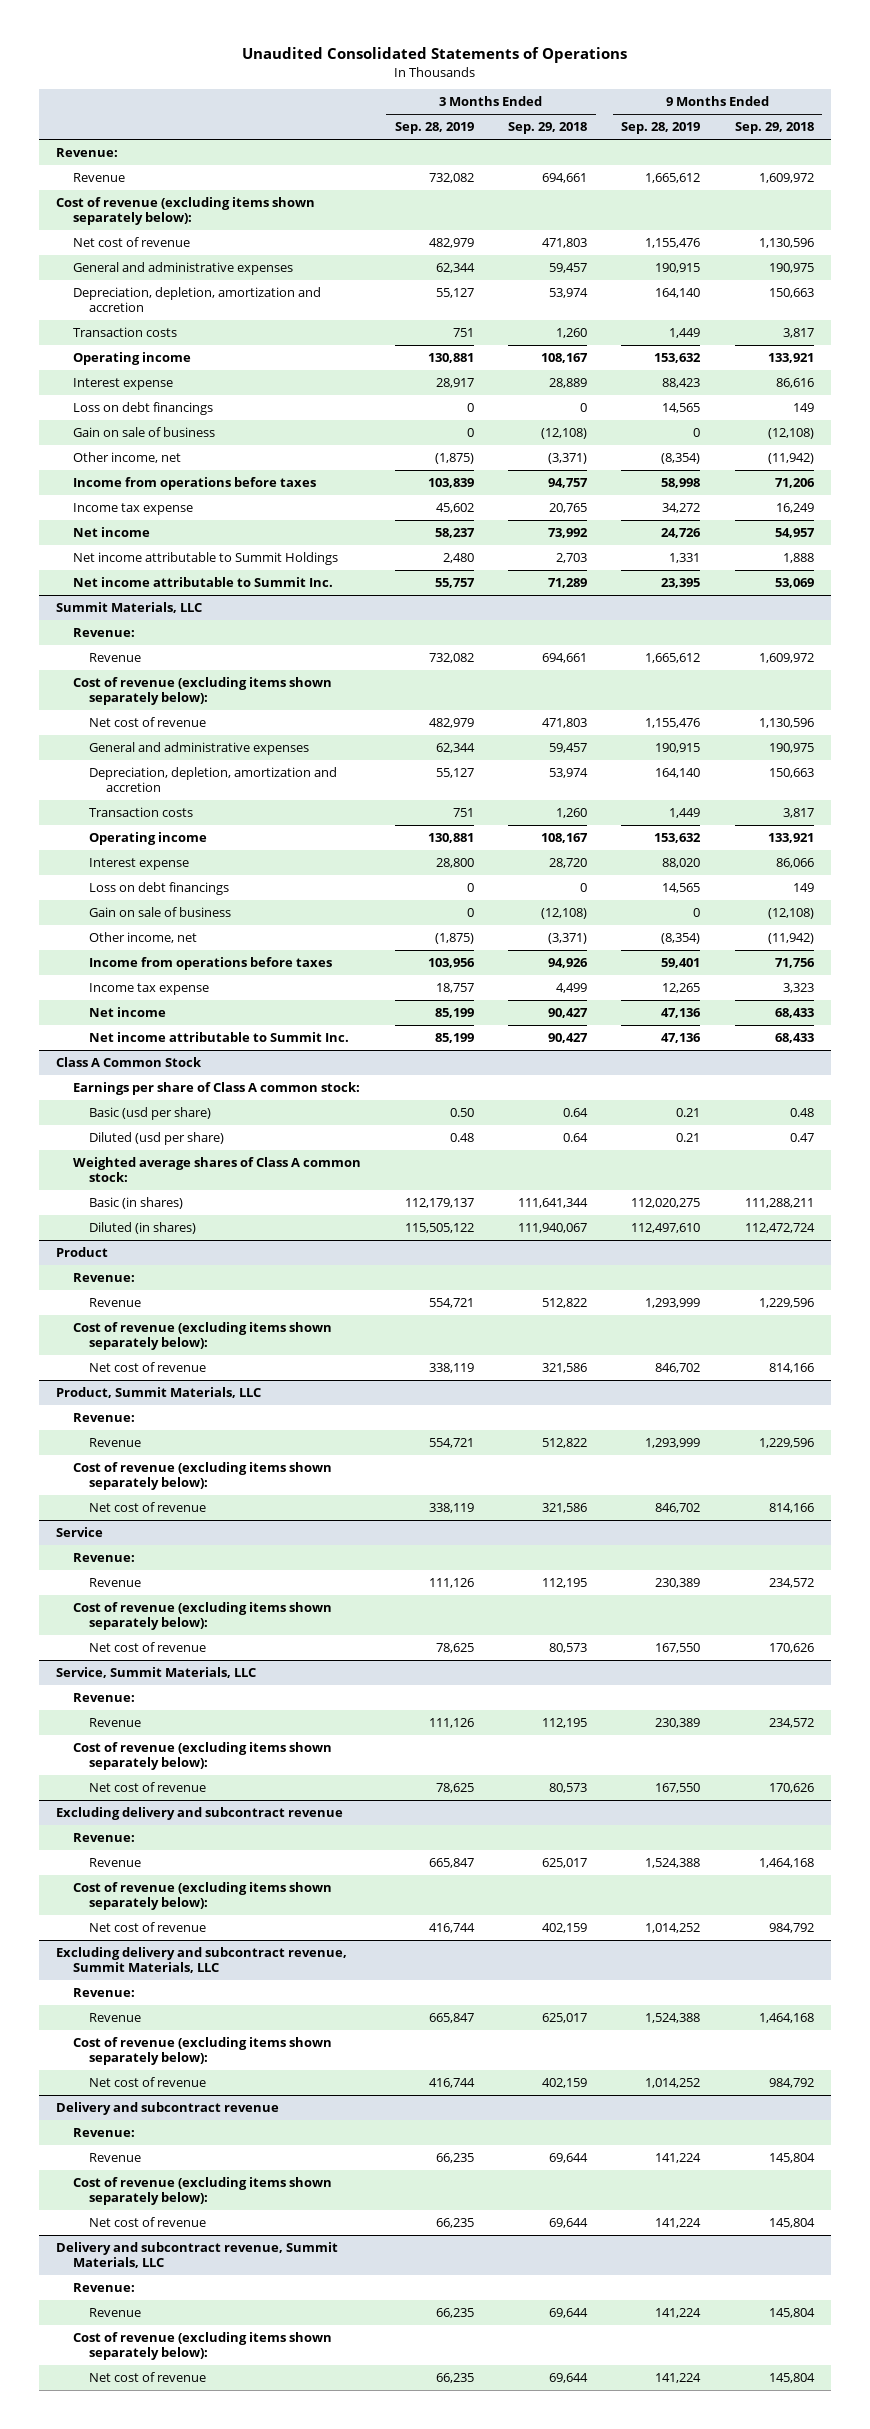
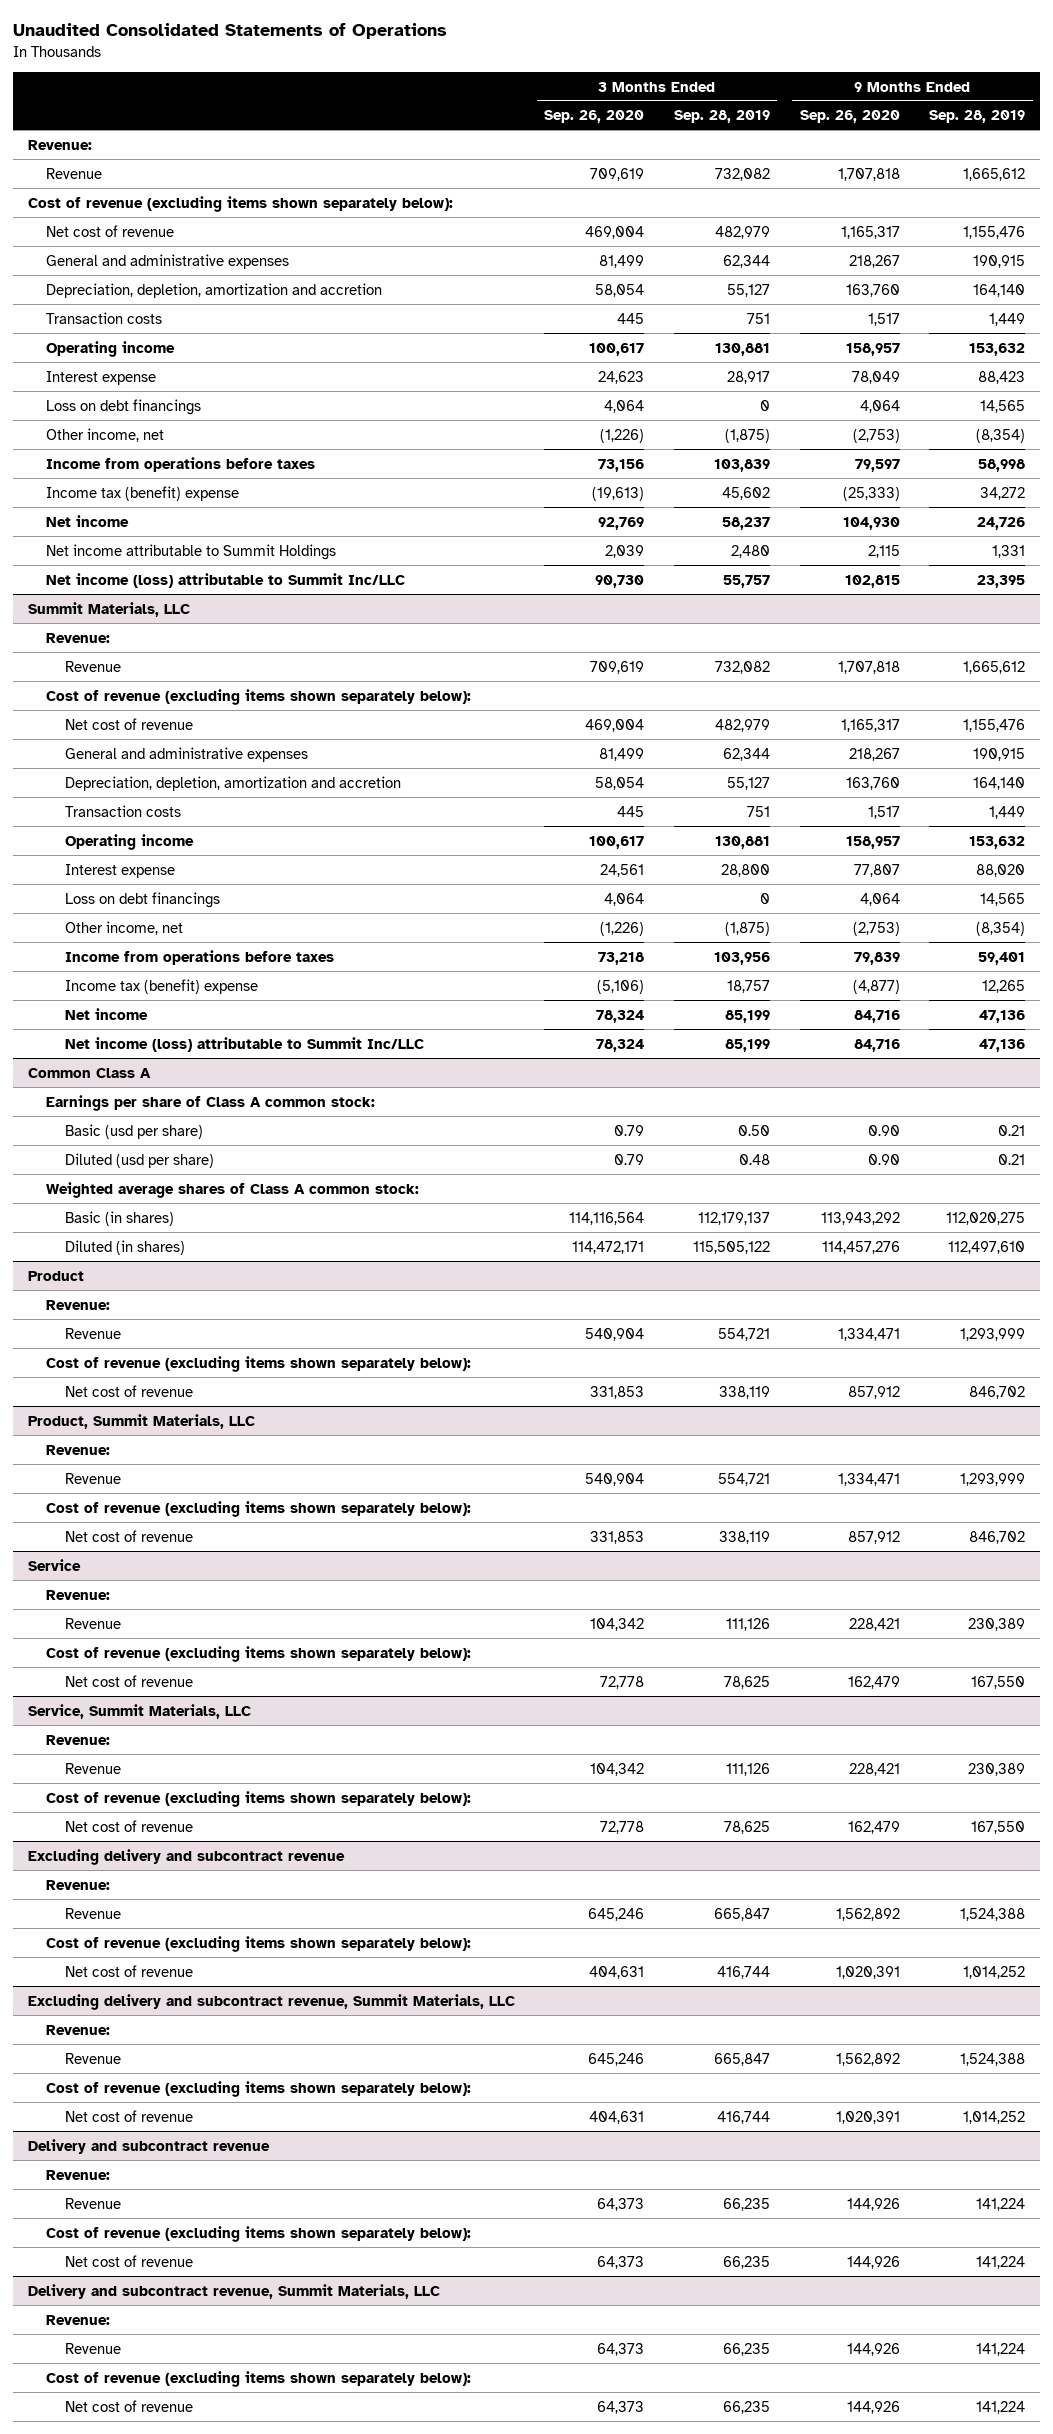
[508,122,588,135] Sep. 29, 2018 -> none
[734,122,814,135] Sep. 29, 2018 -> none
none -> [544,110,645,124] Sep. 26, 2020
none -> [799,110,900,124] Sep. 26, 2020
[72,427,215,438] Gain on sale of business -> none
[72,503,193,516] Income tax expense -> [46,485,240,501] Income tax (benefit) expense
[72,577,333,588] Net income attributable to Summit Inc. -> [46,572,406,588] Net income (loss) attributable to Summit Inc/LLC
[89,907,232,918] Gain on sale of business -> none
[89,983,210,996] Income tax expense -> [65,978,259,994] Income tax (benefit) expense
[89,1032,350,1043] Net income attributable to Summit Inc. -> [65,1036,425,1052] Net income (loss) attributable to Summit Inc/LLC
[56,1057,203,1068] Class A Common Stock -> [27,1067,151,1078] Common Class A

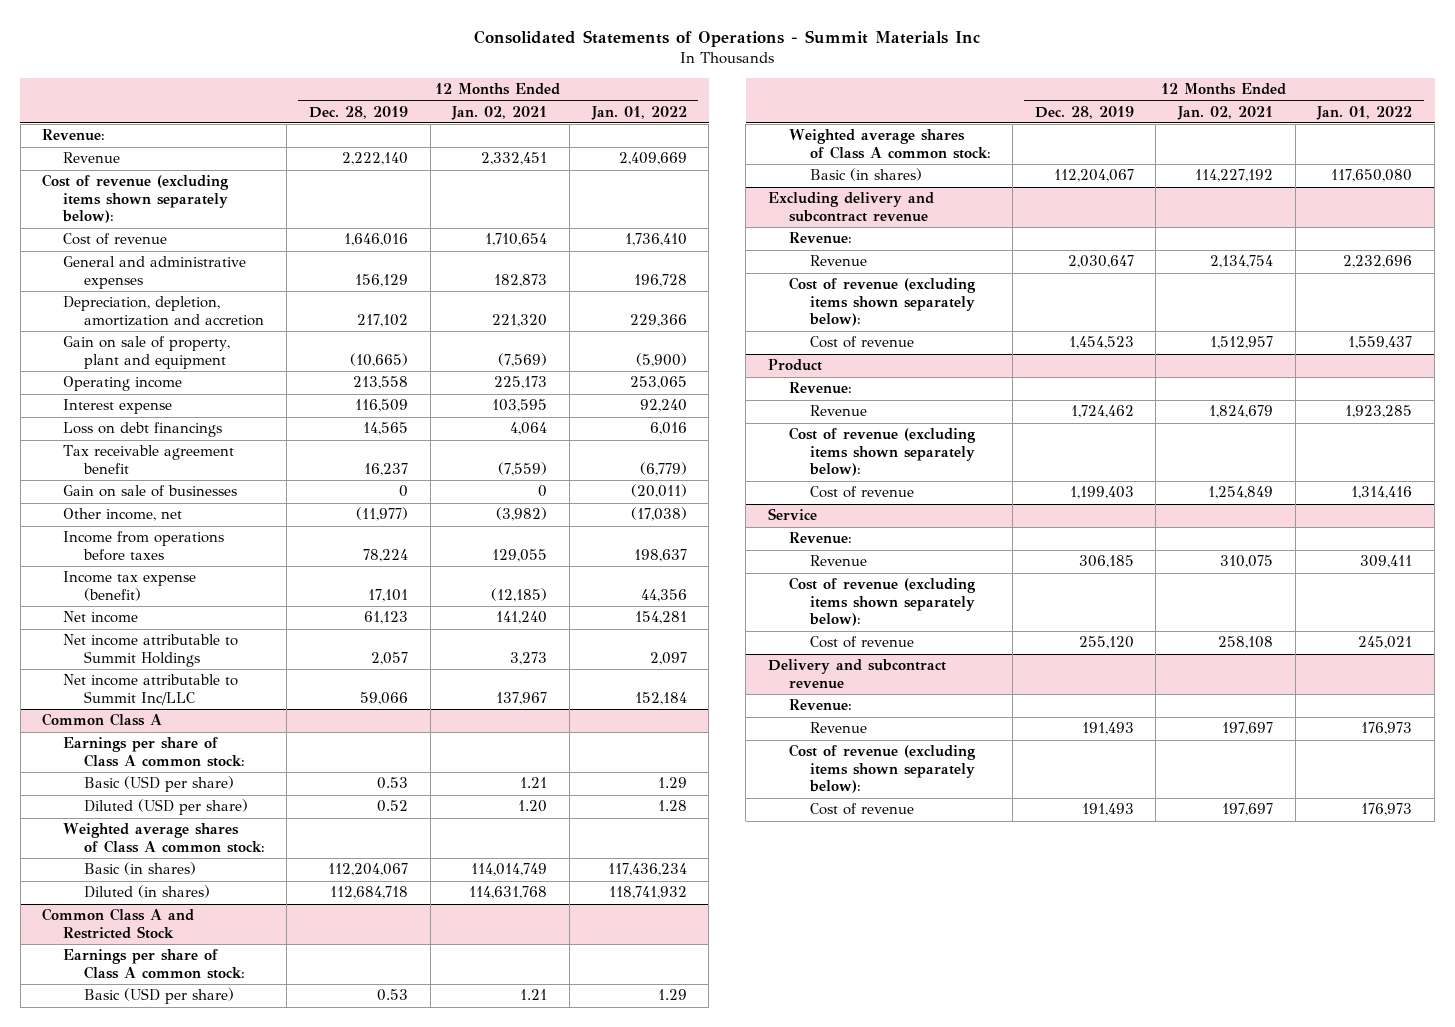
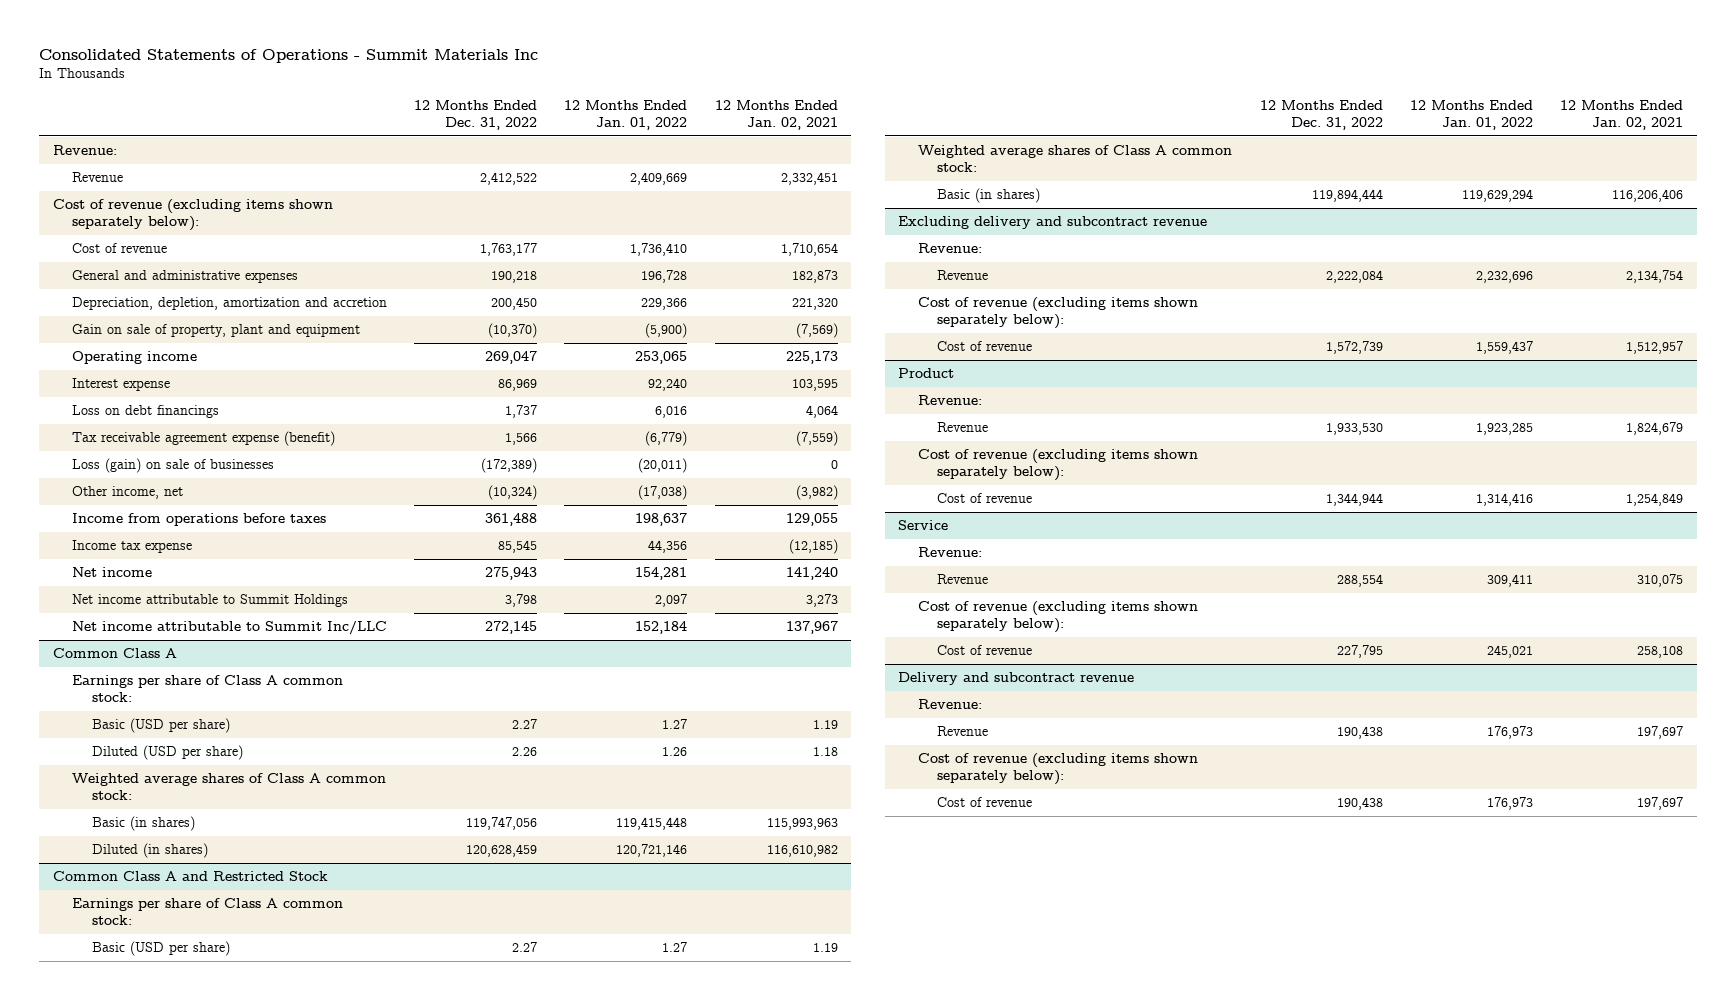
[309,105,409,119] Dec. 28, 2019 -> none
none -> [414,100,538,130] 12 Months Ended Dec. 31, 2022
[63,445,235,474] Tax receivable agreement benefit -> [72,431,336,447] Tax receivable agreement expense (benefit)
[63,485,238,498] Gain on sale of businesses -> [72,458,275,474] Loss (gain) on sale of businesses
[63,571,197,601] Income tax expense (benefit) -> [72,540,193,554] Income tax expense
[520,777,548,789] 1.21 -> [812,720,838,730] 1.19
[657,777,687,789] 1.29 -> [662,719,688,730] 1.27
[518,800,548,813] 1.20 -> [812,747,838,757] 1.18
[657,800,687,812] 1.28 -> [662,747,688,757] 1.26
[471,863,548,877] 114,014,749 -> [766,818,838,831] 115,993,963
[607,863,687,877] 117,436,234 -> [616,817,688,831] 119,415,448
[469,886,548,900] 114,631,768 -> [766,845,838,858] 116,610,982
[608,886,687,900] 118,741,932 -> [616,844,688,858] 120,721,146
[520,989,548,1001] 1.21 -> [812,943,838,953] 1.19
[657,989,687,1001] 1.29 -> [662,942,688,953] 1.27
[1195,169,1274,183] 114,227,192 -> [1612,189,1684,203] 116,206,406
[1331,169,1413,183] 117,650,080 -> [1462,189,1534,203] 119,629,294

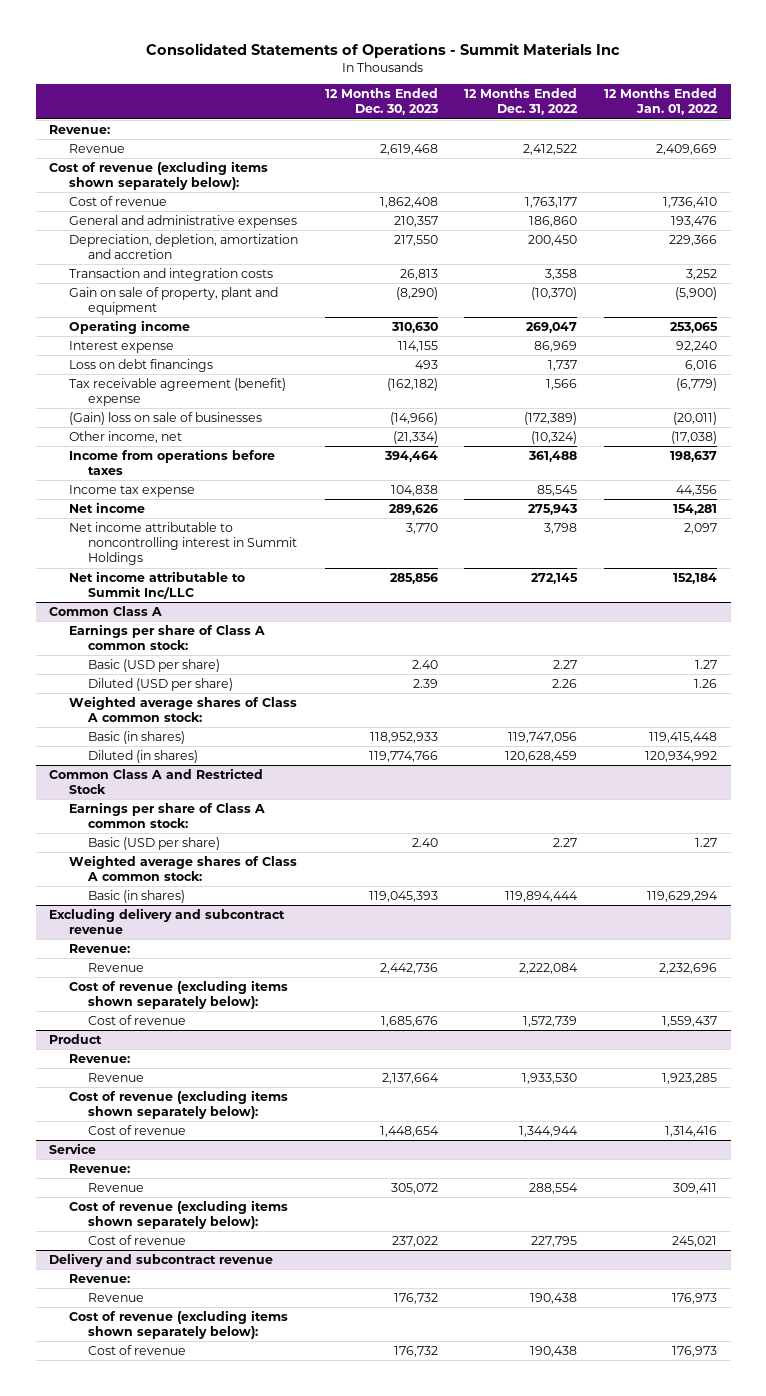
[714,100,838,130] 12 Months Ended Jan. 02, 2021 -> none
none -> [324,88,438,116] 12 Months Ended Dec. 30, 2023
[491,271,538,284] 190,218 -> [529,215,578,227] 186,860
[641,270,688,284] 196,728 -> [671,215,718,227] 193,476
none -> [68,267,273,281] Transaction and integration costs
[72,431,336,447] Tax receivable agreement expense (benefit) -> [68,377,286,407] Tax receivable agreement (benefit) expense
[72,458,275,474] Loss (gain) on sale of businesses -> [68,411,262,425] (Gain) loss on sale of businesses
[72,594,349,608] Net income attributable to Summit Holdings -> [68,521,298,566] Net income attributable to noncontrolling interest in Summit Holdings
[616,844,688,858] 120,721,146 -> [645,750,718,762] 120,934,992

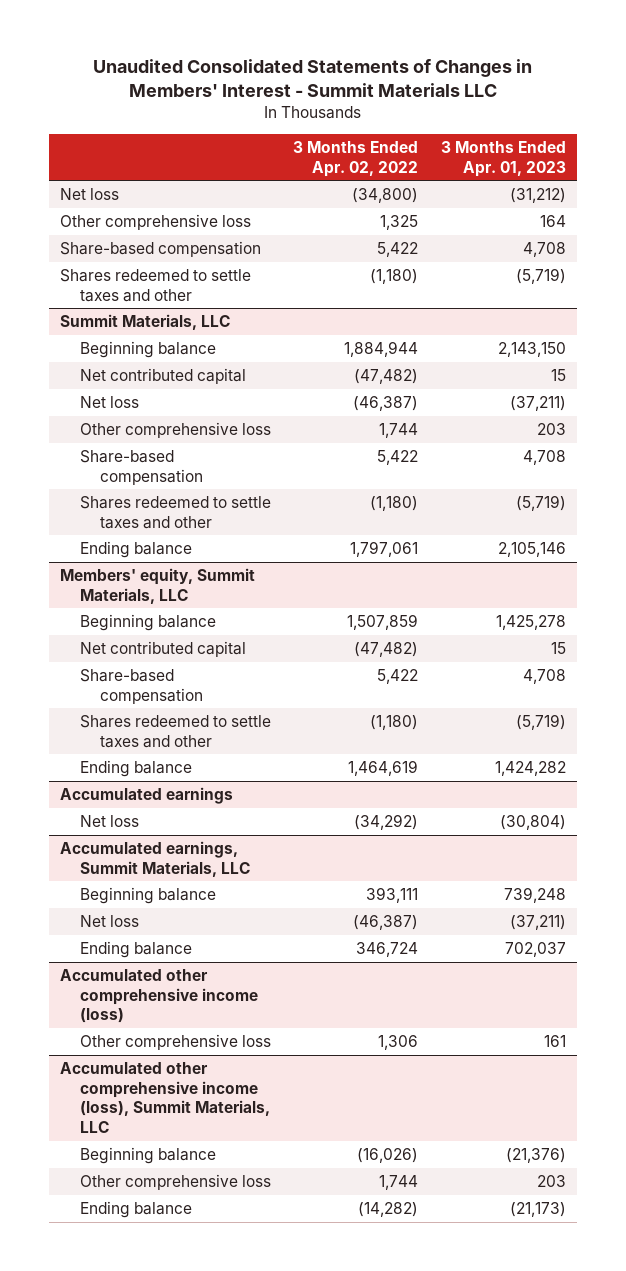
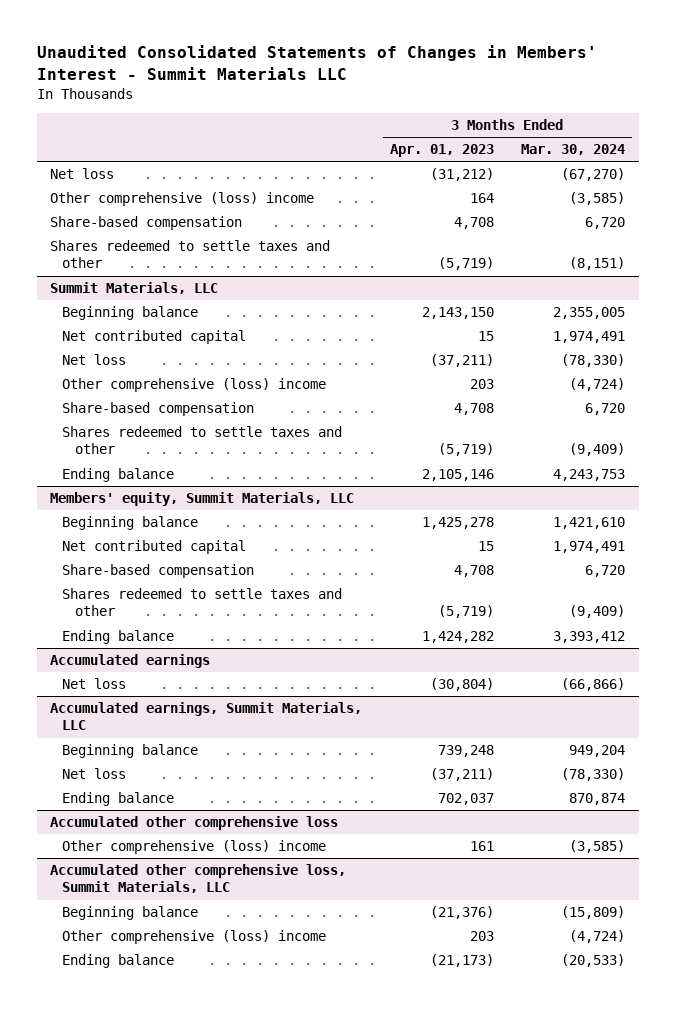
[293,141,419,177] 3 Months Ended Apr. 02, 2022 -> none
none -> [521,144,626,156] Mar. 30, 2024
[60,214,252,231] Other comprehensive loss -> [50,192,315,207] Other comprehensive (loss) income
[79,422,271,439] Other comprehensive loss -> [62,378,327,393] Other comprehensive (loss) income
[60,969,258,1024] Accumulated other comprehensive income (loss) -> [50,816,339,831] Accumulated other comprehensive loss
[79,1034,271,1051] Other comprehensive loss -> [62,840,327,855] Other comprehensive (loss) income
[60,1062,270,1133] Accumulated other comprehensive income (loss), Summit Materials, LLC -> [50,864,347,894] Accumulated other comprehensive loss, Summit Materials, LLC
[79,1174,271,1191] Other comprehensive loss -> [62,930,327,945] Other comprehensive (loss) income

